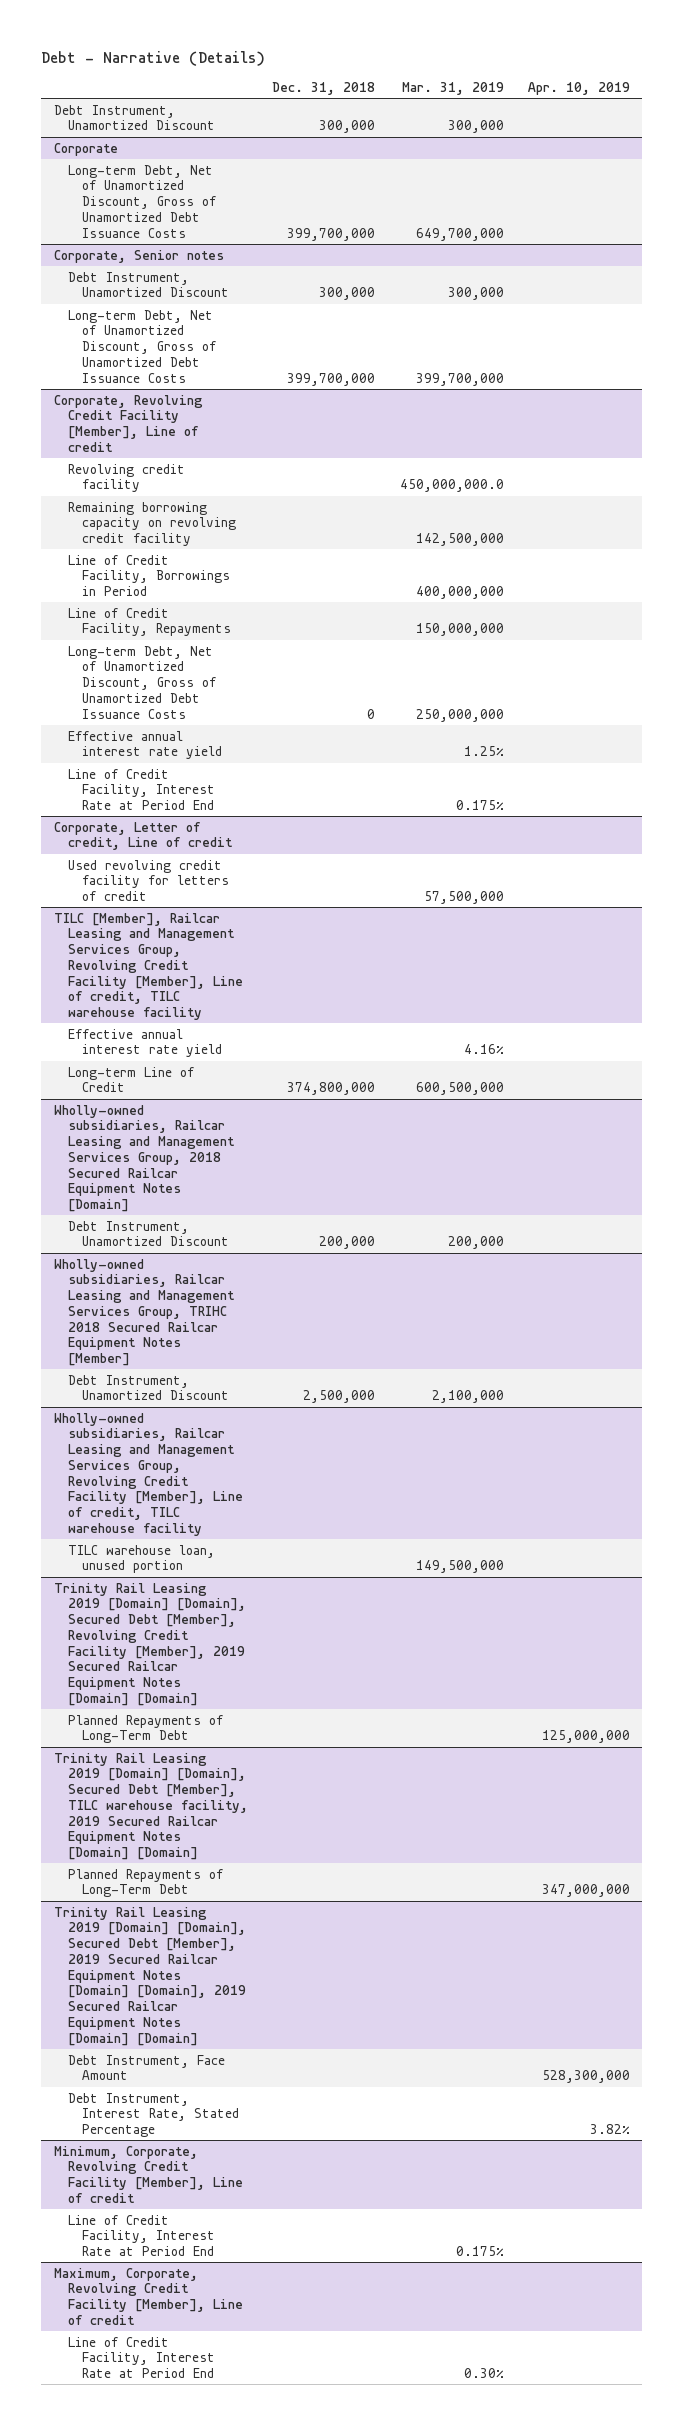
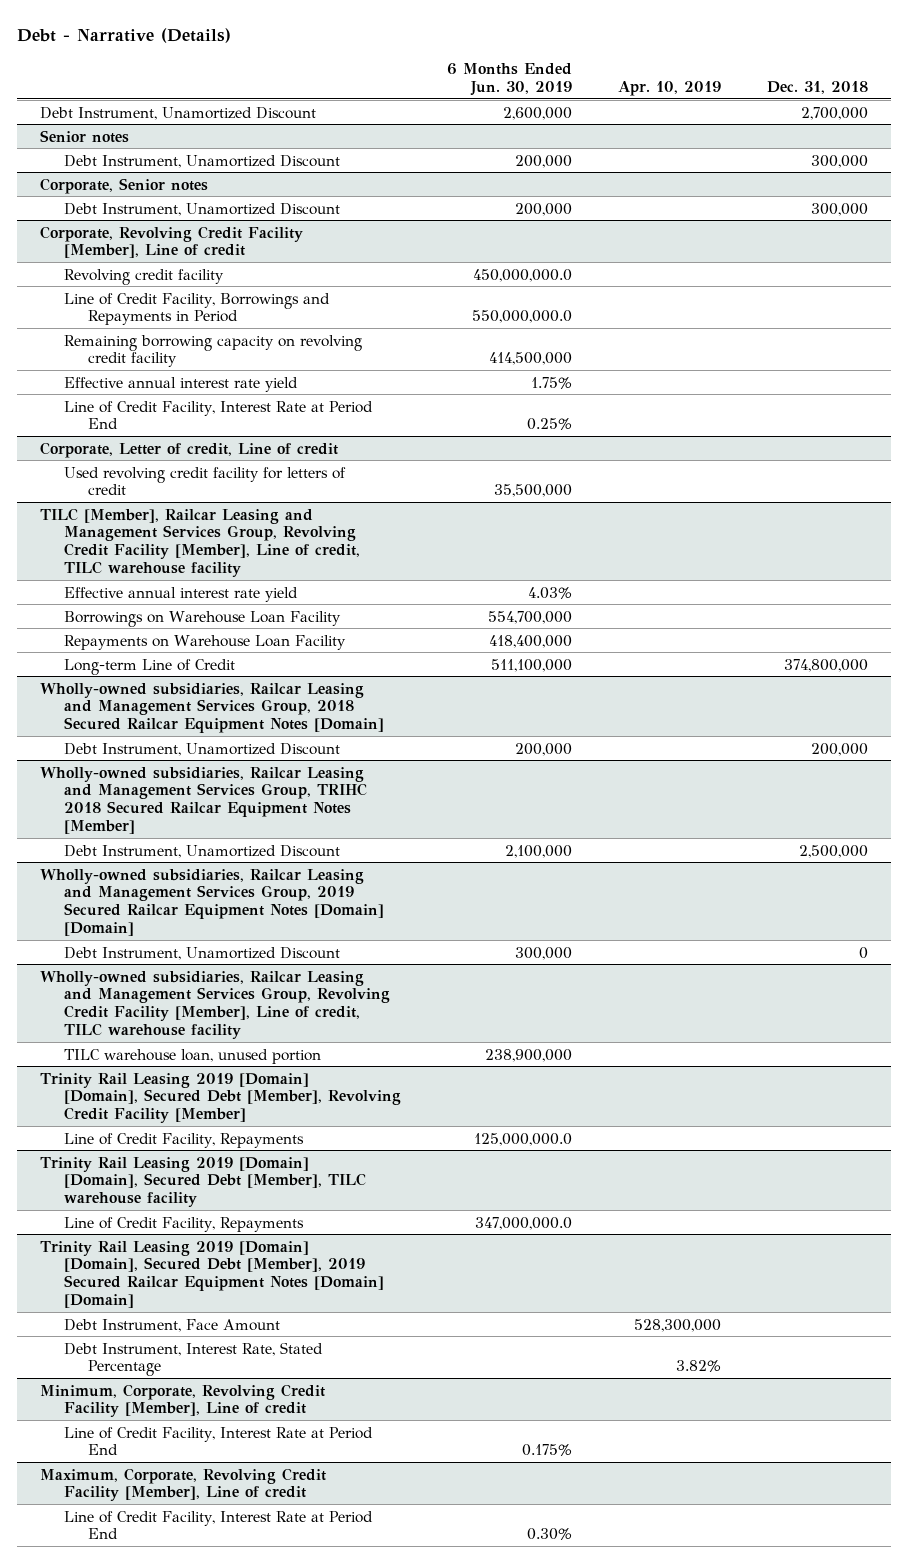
[401,81,504,95] Mar. 31, 2019 -> none
none -> [447,62,573,96] 6 Months Ended Jun. 30, 2019
[53,142,118,156] Corporate -> none
[67,164,217,238] Long-term Debt, Net of Unamortized Discount, Gross of Unamortized Debt Issuance Costs -> none
[319,120,376,134] 300,000 -> [800,106,868,120] 2,700,000
none -> [40,129,130,143] Senior notes
none -> [64,154,341,168] Debt Instrument, Unamortized Discount
[67,309,217,383] Long-term Debt, Net of Unamortized Discount, Gross of Unamortized Debt Issuance Costs -> none
none -> [64,292,331,326] Line of Credit Facility, Borrowings and Repayments in Period
[67,554,231,597] Line of Credit Facility, Borrowings in Period -> none
[67,607,232,637] Line of Credit Facility, Repayments -> none
[67,645,217,719] Long-term Debt, Net of Unamortized Discount, Gross of Unamortized Debt Issuance Costs -> none
none -> [64,610,342,627] Borrowings on Warehouse Loan Facility
none -> [64,634,347,650] Repayments on Warehouse Loan Facility
none -> [40,868,385,937] Wholly-owned subsidiaries, Railcar Leasing and Management Services Group, 2019 Secured Railcar Equipment Notes [Domain] [Domain]
none -> [64,946,341,960] Debt Instrument, Unamortized Discount
[67,1714,223,1744] Planned Repayments of Long-Term Debt -> none
[67,1868,223,1898] Planned Repayments of Long-Term Debt -> none
[53,1582,246,1706] Trinity Rail Leasing 2019 [Domain] [Domain], Secured Debt [Member], Revolving Credit Facility [Member], 2019 Secured Railcar Equipment Notes [Domain] [Domain] -> [40,1072,402,1124] Trinity Rail Leasing 2019 [Domain] [Domain], Secured Debt [Member], Revolving Credit Facility [Member]
none -> [64,1132,305,1148] Line of Credit Facility, Repayments
[53,1752,248,1861] Trinity Rail Leasing 2019 [Domain] [Domain], Secured Debt [Member], TILC warehouse facility, 2019 Secured Railcar Equipment Notes [Domain] [Domain] -> [40,1156,367,1208] Trinity Rail Leasing 2019 [Domain] [Domain], Secured Debt [Member], TILC warehouse facility
none -> [64,1216,305,1232] Line of Credit Facility, Repayments
[53,1906,246,2046] Trinity Rail Leasing 2019 [Domain] [Domain], Secured Debt [Member], 2019 Secured Railcar Equipment Notes [Domain] [Domain], 2019 Secured Railcar Equipment Notes [Domain] [Domain] -> [40,1240,385,1309] Trinity Rail Leasing 2019 [Domain] [Domain], Secured Debt [Member], 2019 Secured Railcar Equipment Notes [Domain] [Domain]

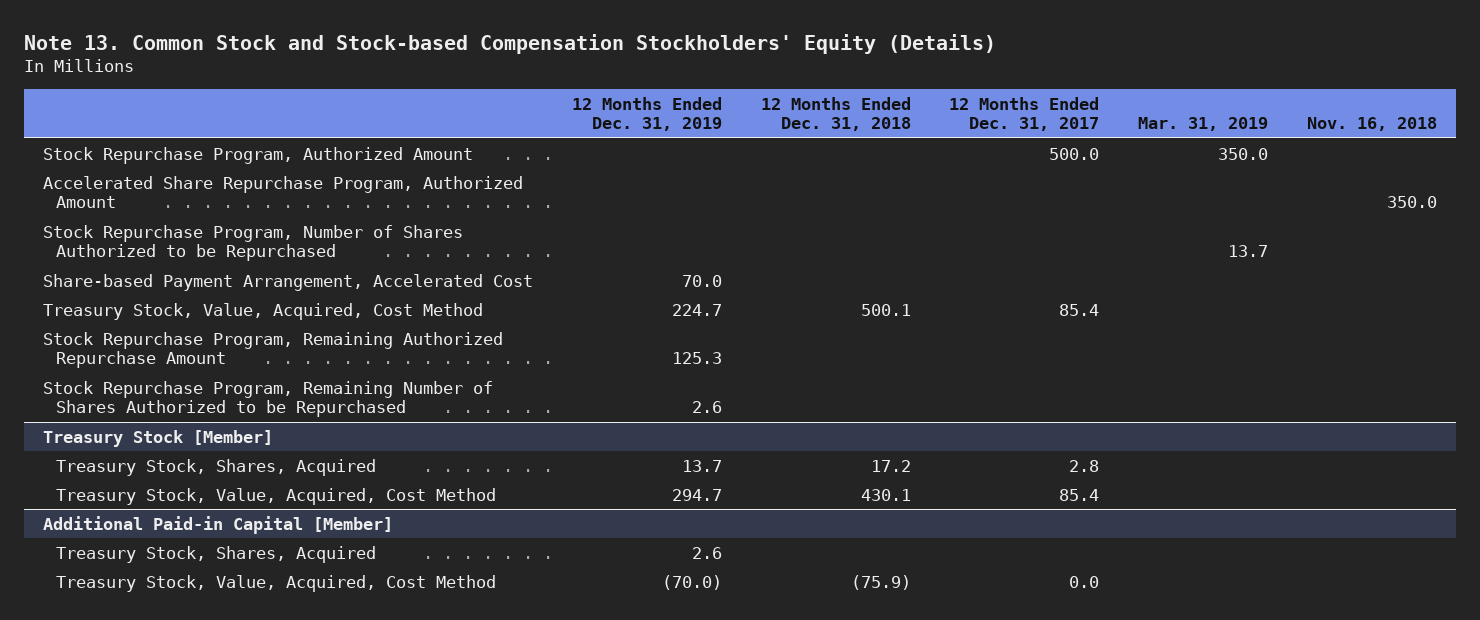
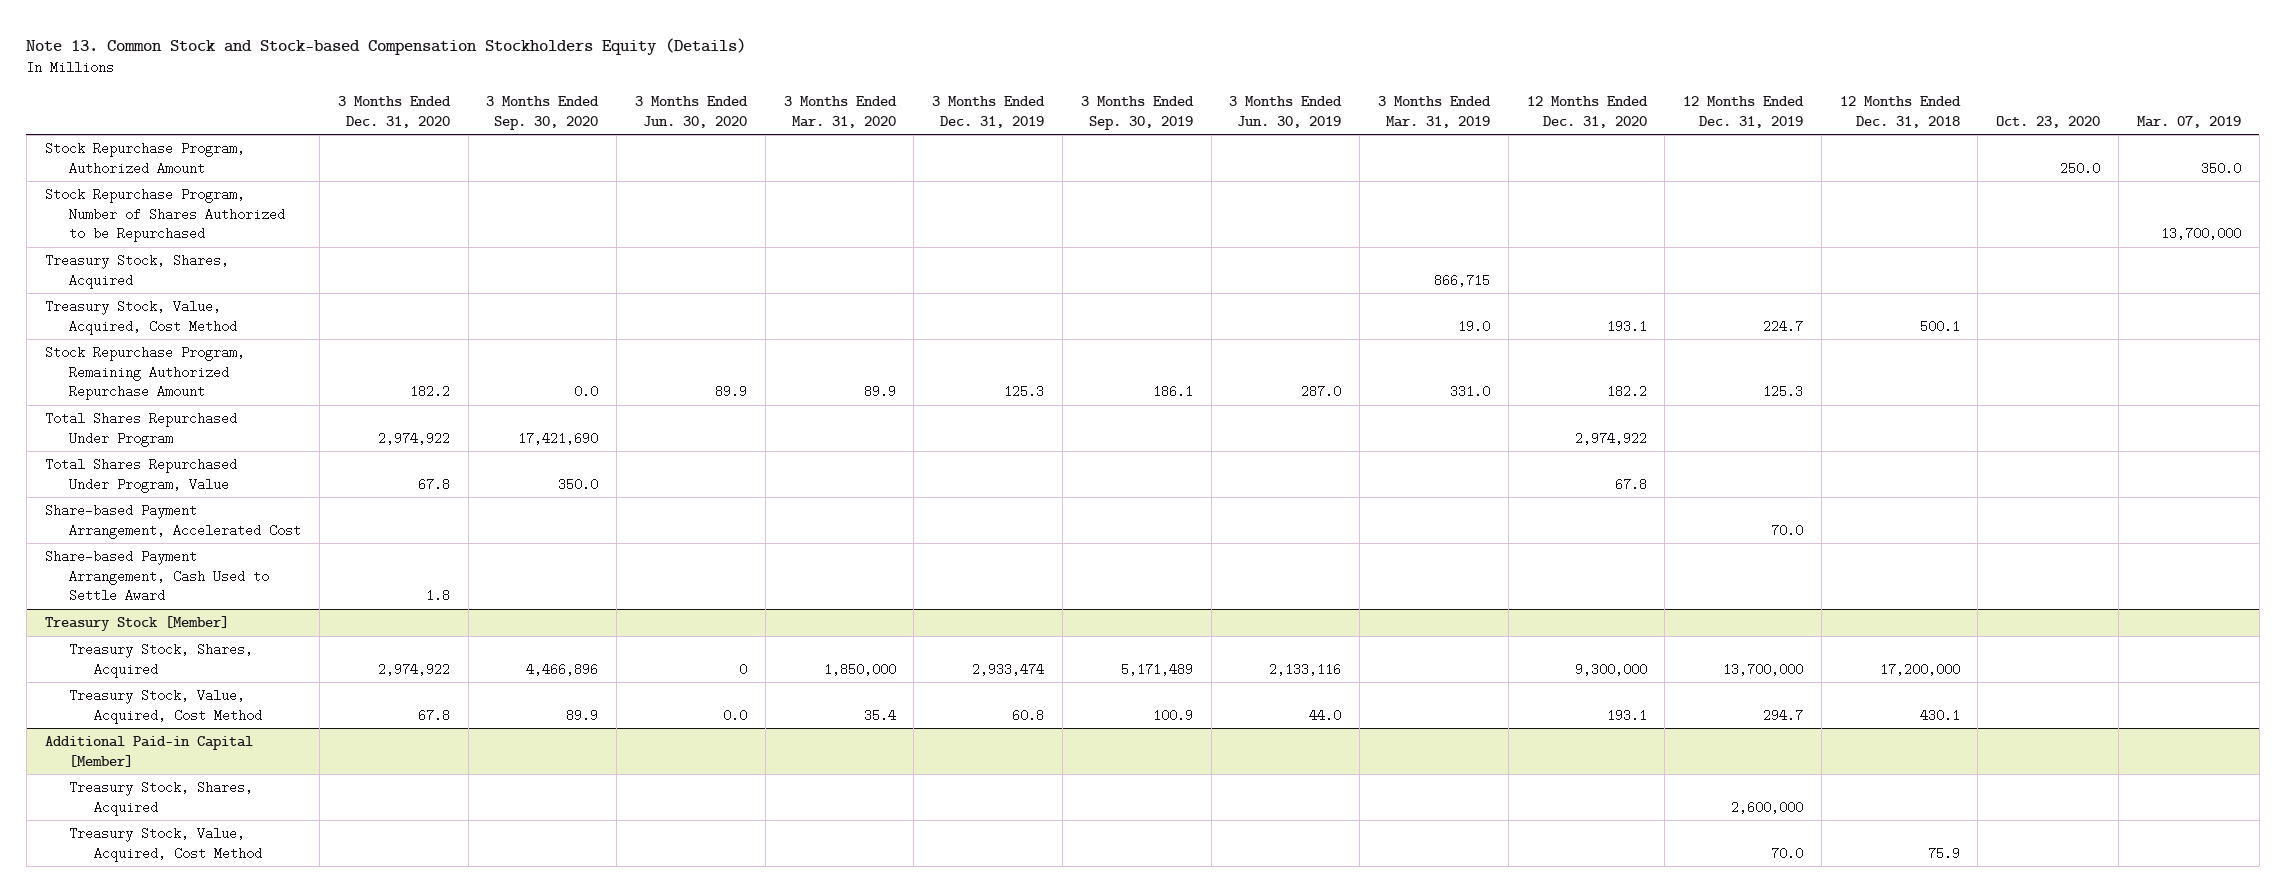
[23,33,996,54] Note 13. Common Stock and Stock-based Compensation Stockholders' Equity (Details) -> [26,37,747,55] Note 13. Common Stock and Stock-based Compensation Stockholders Equity (Details)
[949,96,1100,132] 12 Months Ended Dec. 31, 2017 -> none
[1138,117,1269,132] Mar. 31, 2019 -> none
[1306,117,1437,132] Nov. 16, 2018 -> none
none -> [337,96,451,128] 3 Months Ended Dec. 31, 2020
none -> [486,96,600,130] 3 Months Ended Sep. 30, 2020
none -> [635,96,749,128] 3 Months Ended Jun. 30, 2020
none -> [783,96,897,128] 3 Months Ended Mar. 31, 2020
none -> [932,96,1046,128] 3 Months Ended Dec. 31, 2019
none -> [1080,96,1194,130] 3 Months Ended Sep. 30, 2019
none -> [1229,96,1343,128] 3 Months Ended Jun. 30, 2019
none -> [1377,96,1491,128] 3 Months Ended Mar. 31, 2019
none -> [1526,96,1648,128] 12 Months Ended Dec. 31, 2020
none -> [1996,115,2101,128] Oct. 23, 2020
none -> [2136,115,2241,128] Mar. 07, 2019
[43,175,524,209] Accelerated Share Repurchase Program, Authorized Amount -> none
none -> [44,254,229,289] Treasury Stock, Shares, Acquired
[43,380,494,418] Stock Repurchase Program, Remaining Number of Shares Authorized to be Repurchased -> none
none -> [44,412,237,447] Total Shares Repurchased Under Program
none -> [44,458,237,493] Total Shares Repurchased Under Program, Value
[43,273,534,291] Share-based Payment Arrangement, Accelerated Cost -> [44,504,302,539] Share-based Payment Arrangement, Accelerated Cost
none -> [44,550,270,603] Share-based Payment Arrangement, Cash Used to Settle Award
[681,459,722,472] 13.7 -> [1723,662,1804,676] 13,700,000
[870,459,911,472] 17.2 -> [1879,662,1960,676] 17,200,000
[691,546,722,559] 2.6 -> [1731,800,1804,814] 2,600,000
[661,574,722,590] (70.0) -> [1771,846,1804,860] 70.0
[850,574,911,590] (75.9) -> [1927,846,1960,860] 75.9

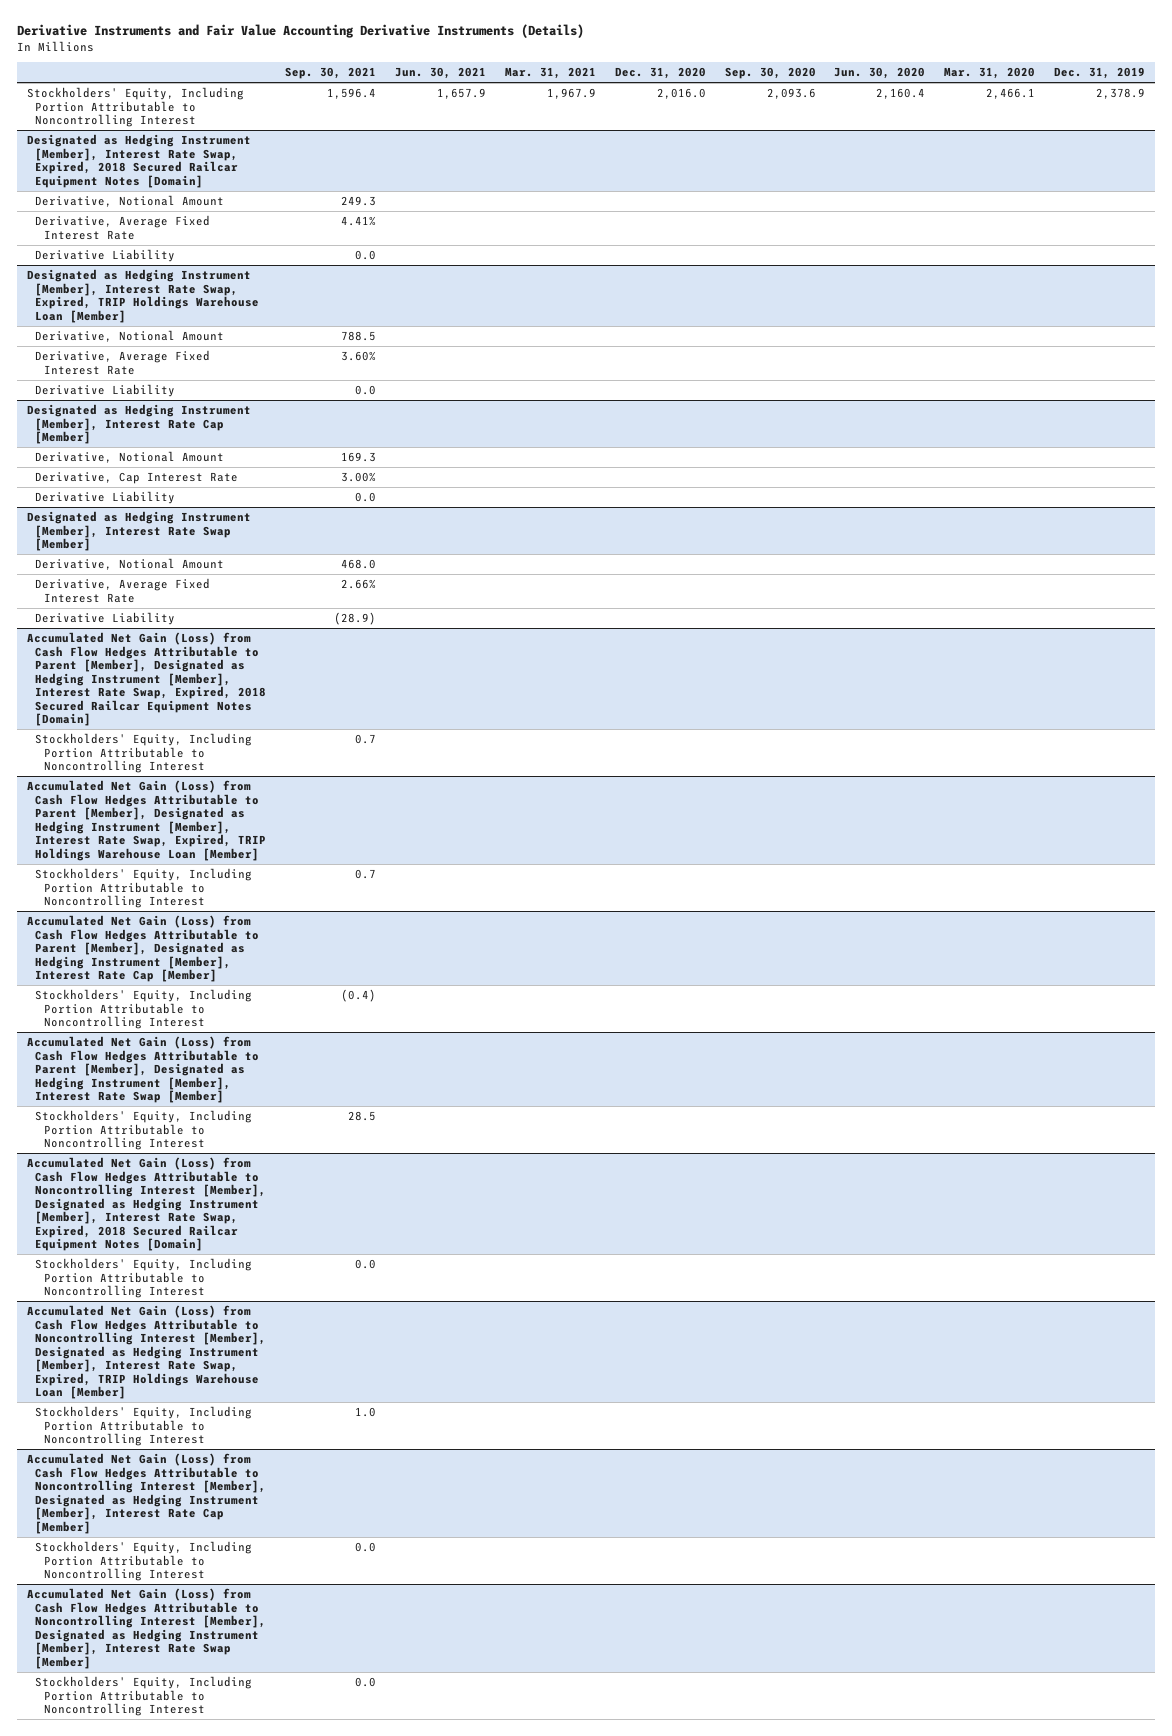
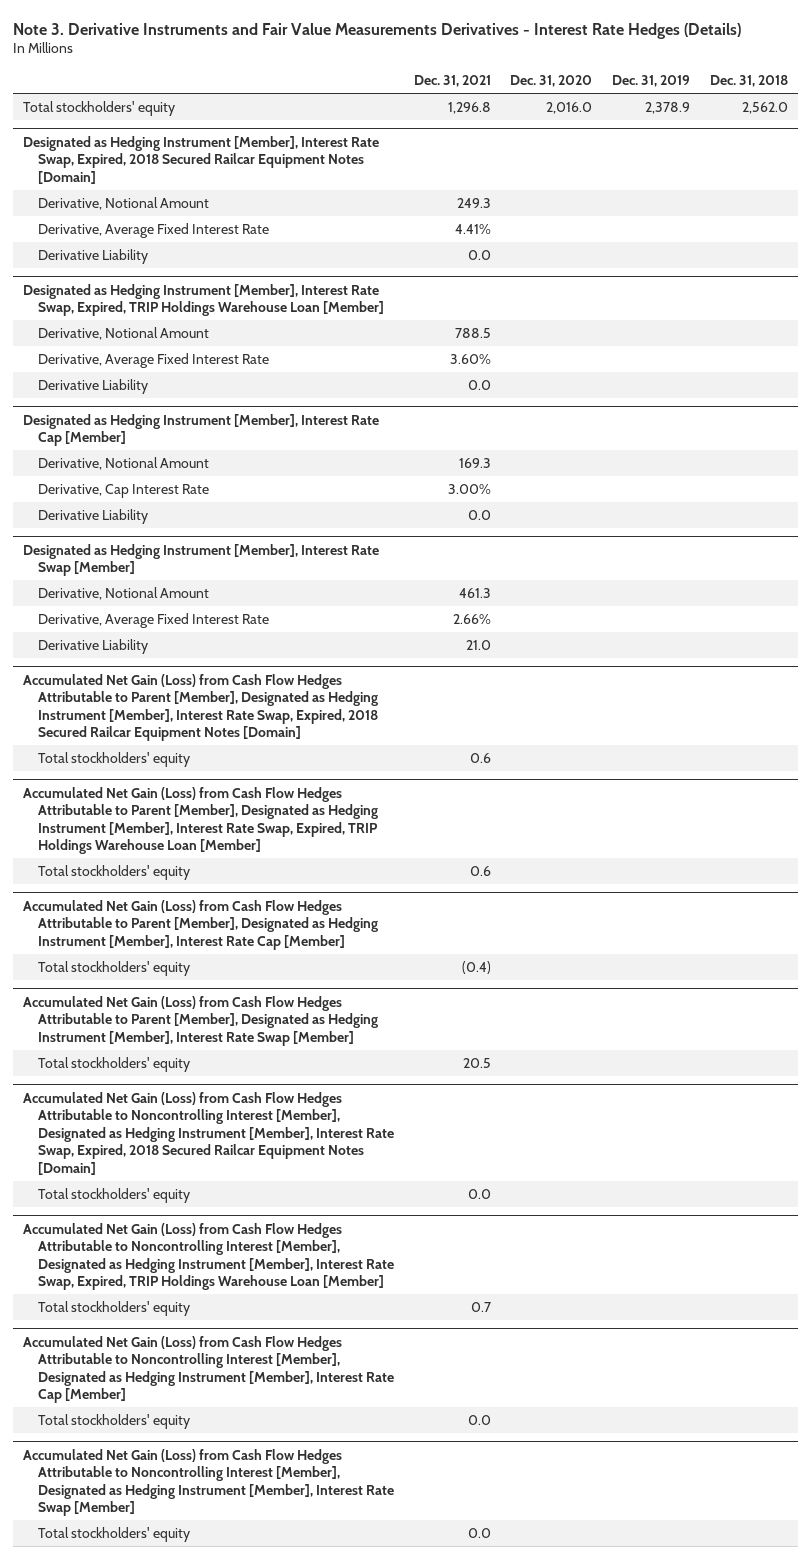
[17,24,585,39] Derivative Instruments and Fair Value Accounting Derivative Instruments (Details) -> [12,22,741,39] Note 3. Derivative Instruments and Fair Value Measurements Derivatives - Interest Rate Hedges (Details)
[285,67,377,80] Sep. 30, 2021 -> none
[395,67,487,80] Jun. 30, 2021 -> none
[504,67,596,80] Mar. 31, 2021 -> none
[724,67,816,80] Sep. 30, 2020 -> none
[834,67,926,80] Jun. 30, 2020 -> none
[944,67,1036,80] Mar. 31, 2020 -> none
none -> [413,75,491,88] Dec. 31, 2021
none -> [709,75,788,88] Dec. 31, 2018
[26,87,244,128] Stockholders' Equity, Including Portion Attributable to Noncontrolling Interest -> [22,100,175,116] Total stockholders' equity
[35,733,253,774] Stockholders' Equity, Including Portion Attributable to Noncontrolling Interest -> [37,751,190,767] Total stockholders' equity
[35,868,253,909] Stockholders' Equity, Including Portion Attributable to Noncontrolling Interest -> [37,864,190,880] Total stockholders' equity
[35,989,253,1030] Stockholders' Equity, Including Portion Attributable to Noncontrolling Interest -> [37,960,190,976] Total stockholders' equity
[35,1110,253,1151] Stockholders' Equity, Including Portion Attributable to Noncontrolling Interest -> [37,1056,190,1072] Total stockholders' equity
[35,1258,253,1299] Stockholders' Equity, Including Portion Attributable to Noncontrolling Interest -> [37,1187,190,1203] Total stockholders' equity
[35,1406,253,1447] Stockholders' Equity, Including Portion Attributable to Noncontrolling Interest -> [37,1300,190,1316] Total stockholders' equity
[35,1541,253,1582] Stockholders' Equity, Including Portion Attributable to Noncontrolling Interest -> [37,1413,190,1429] Total stockholders' equity
[35,1676,253,1717] Stockholders' Equity, Including Portion Attributable to Noncontrolling Interest -> [37,1526,190,1542] Total stockholders' equity

